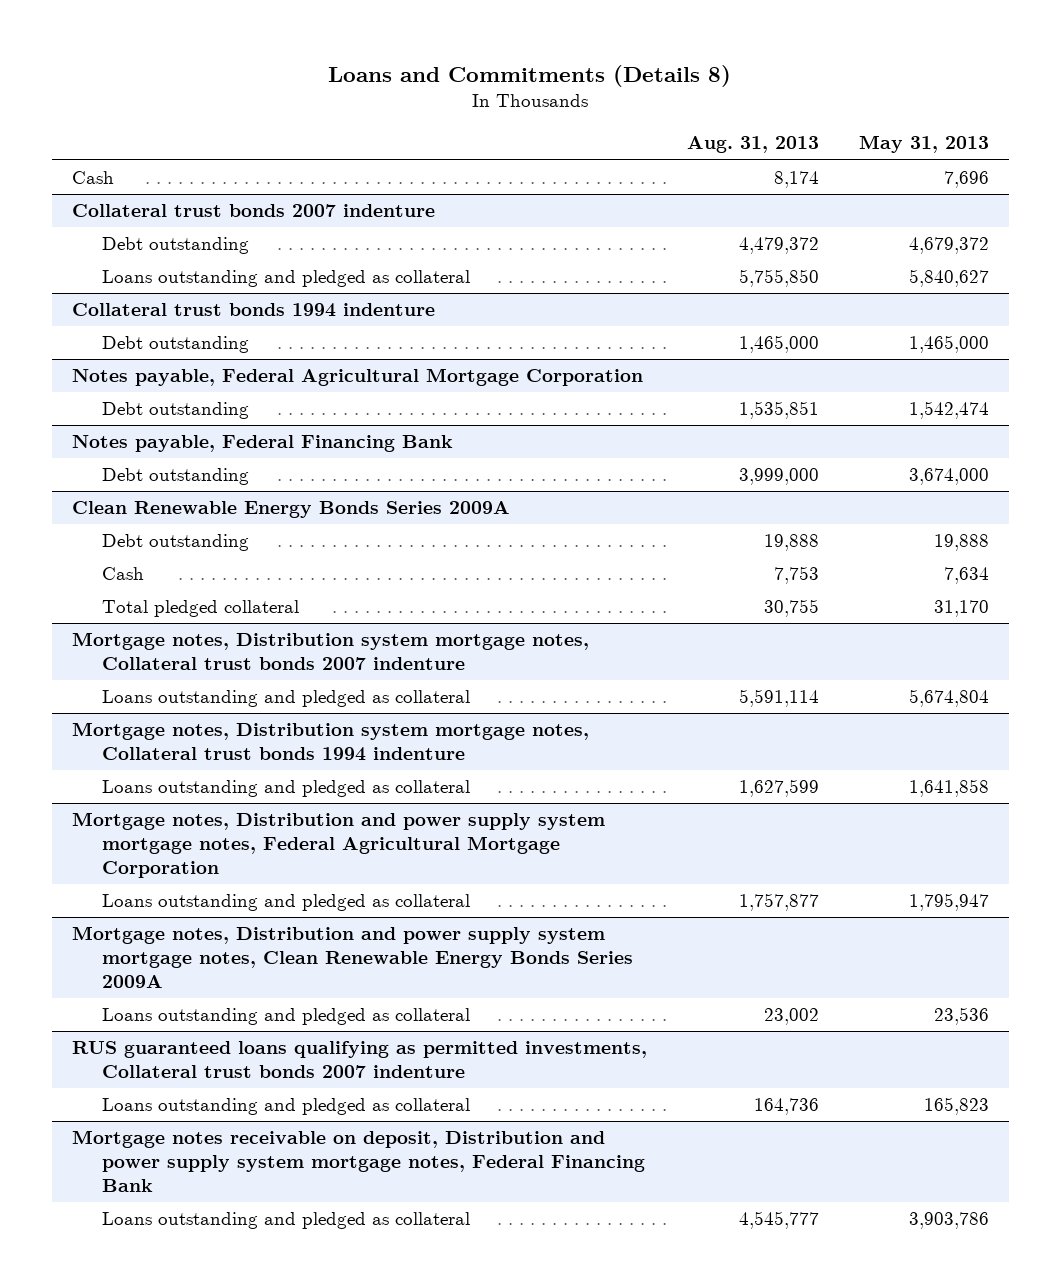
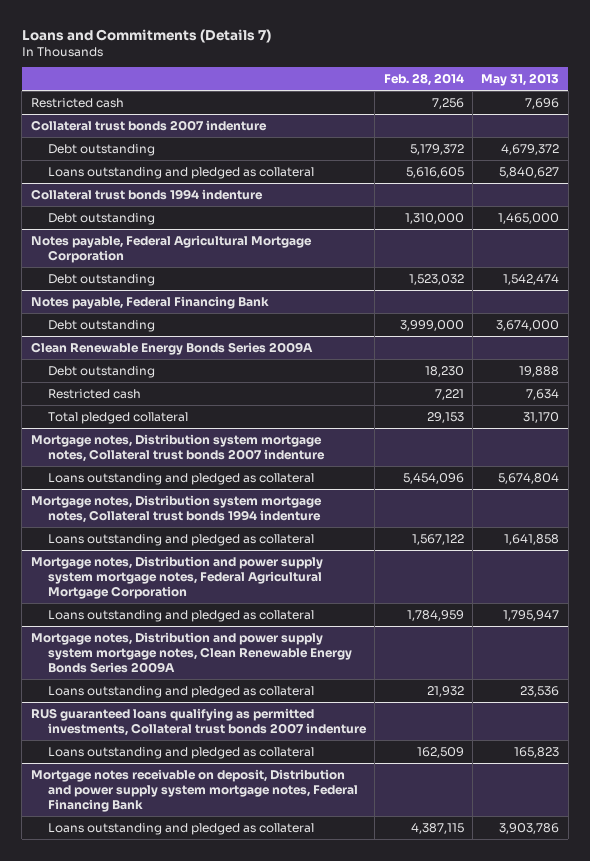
[328,64,732,87] Loans and Commitments (Details 8) -> [21,28,271,43] Loans and Commitments (Details 7)
[686,136,819,154] Aug. 31, 2013 -> none
none -> [383,73,464,87] Feb. 28, 2014
[72,171,115,185] Cash -> [30,97,124,108] Restricted cash
[102,567,145,581] Cash -> [47,388,141,399] Restricted cash

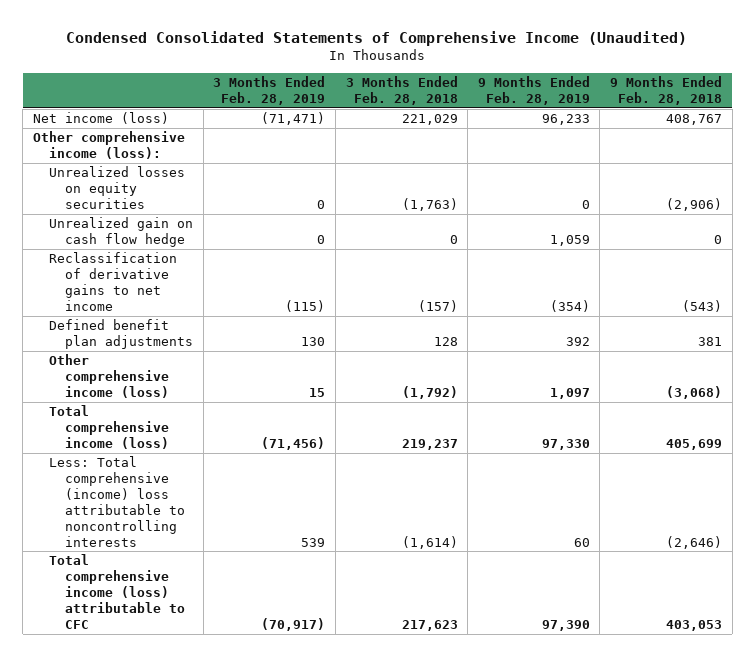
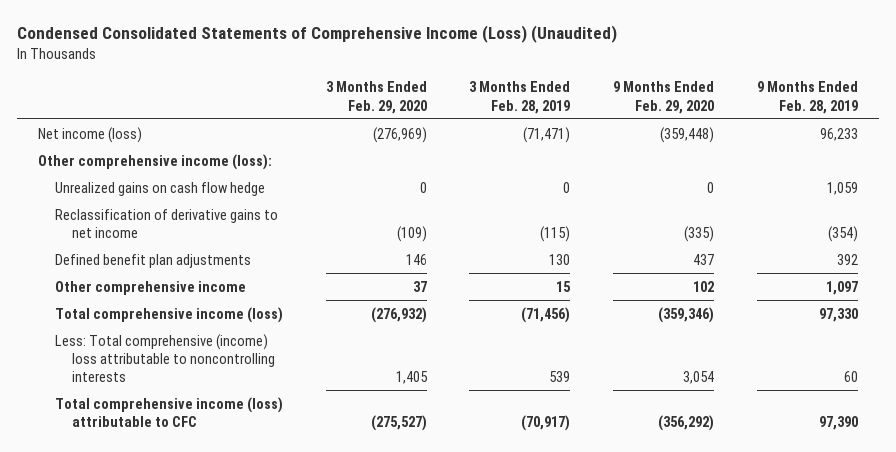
[66,30,688,46] Condensed Consolidated Statements of Comprehensive Income (Unaudited) -> [16,25,617,44] Condensed Consolidated Statements of Comprehensive Income (Loss) (Unaudited)
[345,75,458,105] 3 Months Ended Feb. 28, 2018 -> none
[609,75,722,105] 9 Months Ended Feb. 28, 2018 -> none
none -> [325,81,427,114] 3 Months Ended Feb. 29, 2020
none -> [613,81,715,114] 9 Months Ended Feb. 29, 2020
[49,166,186,209] Unrealized losses on equity securities -> none
[49,217,194,248] Unrealized gain on cash flow hedge -> [54,181,265,196] Unrealized gains on cash flow hedge
[49,354,170,398] Other comprehensive income (loss) -> [54,280,246,295] Other comprehensive income

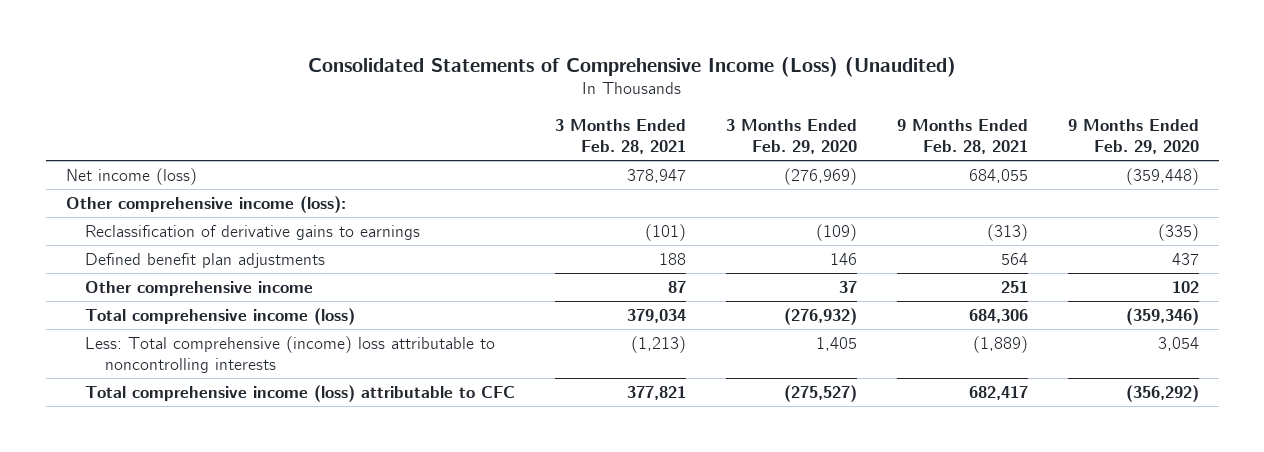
[16,25,617,44] Condensed Consolidated Statements of Comprehensive Income (Loss) (Unaudited) -> [308,56,957,77] Consolidated Statements of Comprehensive Income (Loss) (Unaudited)
[469,81,571,114] 3 Months Ended Feb. 28, 2019 -> none
[756,81,858,114] 9 Months Ended Feb. 28, 2019 -> none
none -> [555,119,687,154] 3 Months Ended Feb. 28, 2021
none -> [896,119,1028,154] 9 Months Ended Feb. 28, 2021
[54,181,265,196] Unrealized gains on cash flow hedge -> none
[54,208,278,238] Reclassification of derivative gains to net income -> [85,224,421,240] Reclassification of derivative gains to earnings

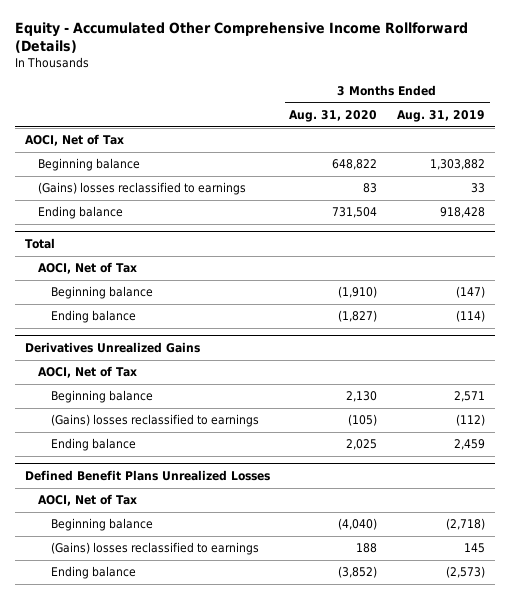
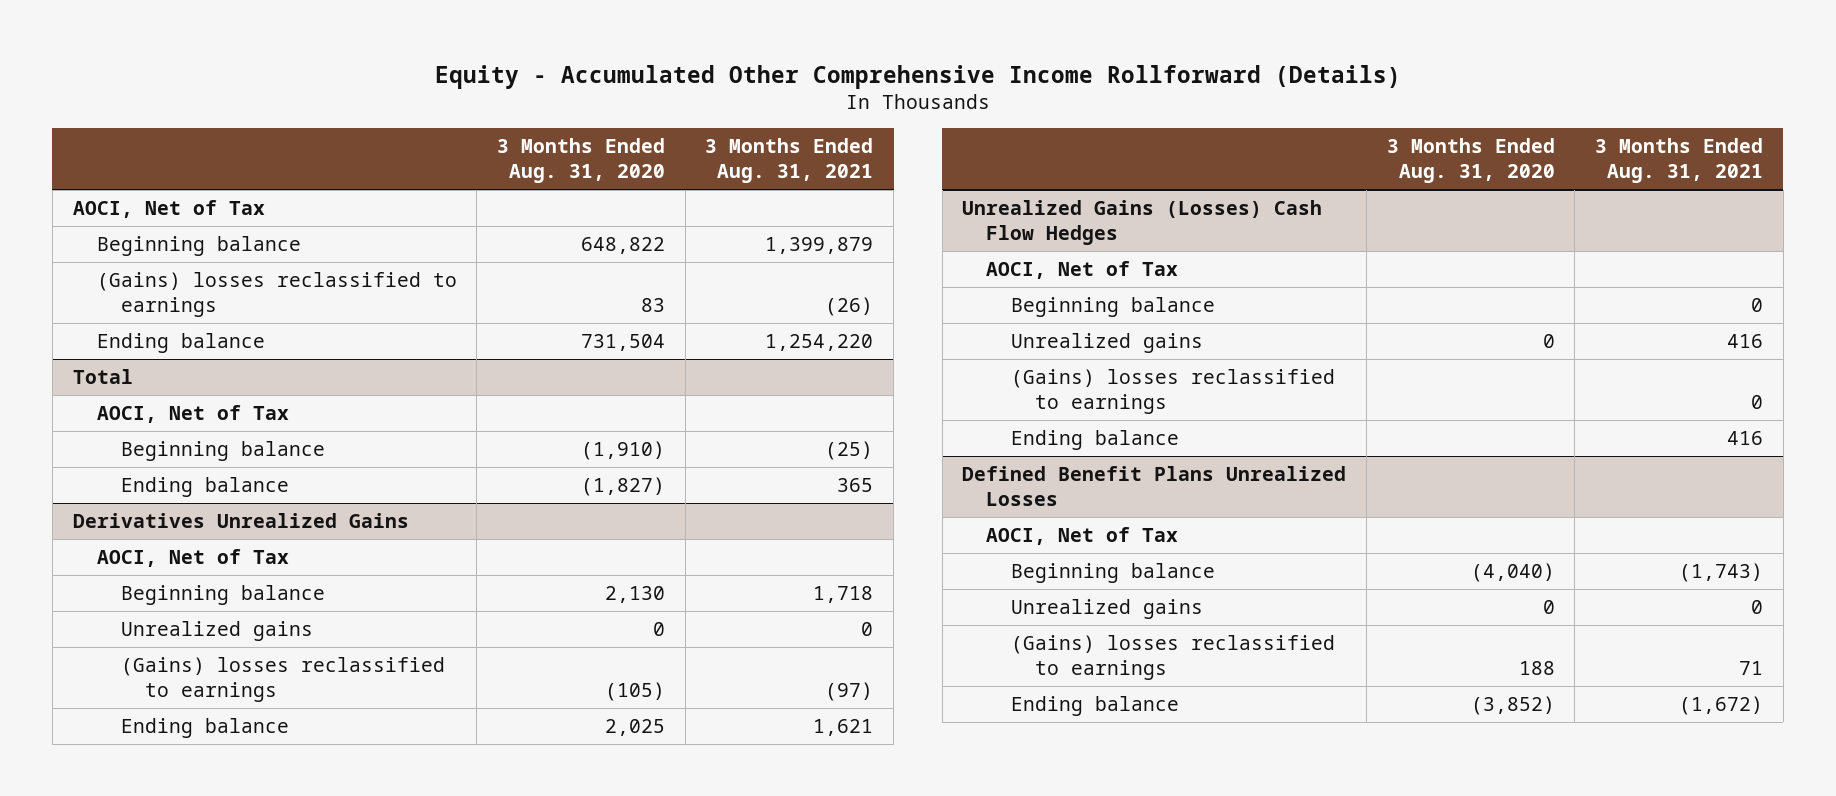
[397,110,486,123] Aug. 31, 2019 -> none
none -> [705,138,874,183] 3 Months Ended Aug. 31, 2021
none -> [121,621,314,642] Unrealized gains
none -> [962,200,1323,245] Unrealized Gains (Losses) Cash Flow Hedges
none -> [986,261,1179,280] AOCI, Net of Tax
none -> [1010,297,1215,318] Beginning balance
none -> [1010,333,1203,354] Unrealized gains
none -> [1010,369,1335,414] (Gains) losses reclassified to earnings
none -> [1010,430,1179,451] Ending balance
none -> [1010,599,1203,620] Unrealized gains

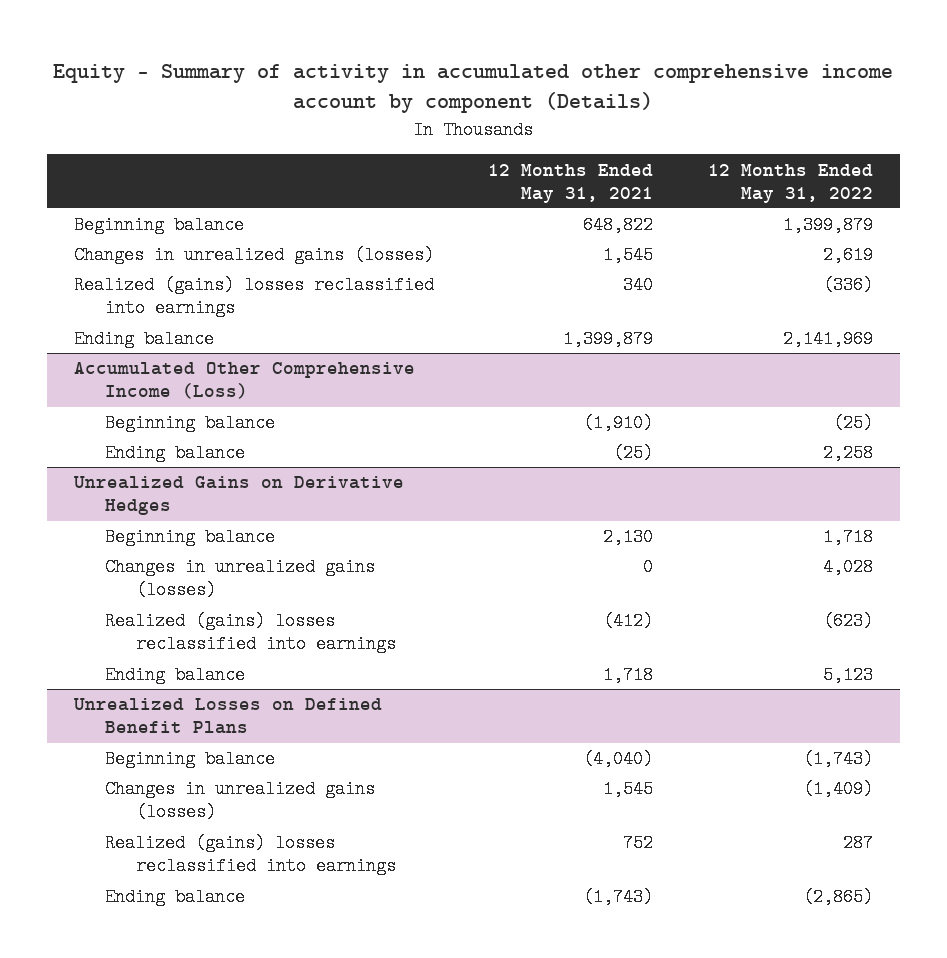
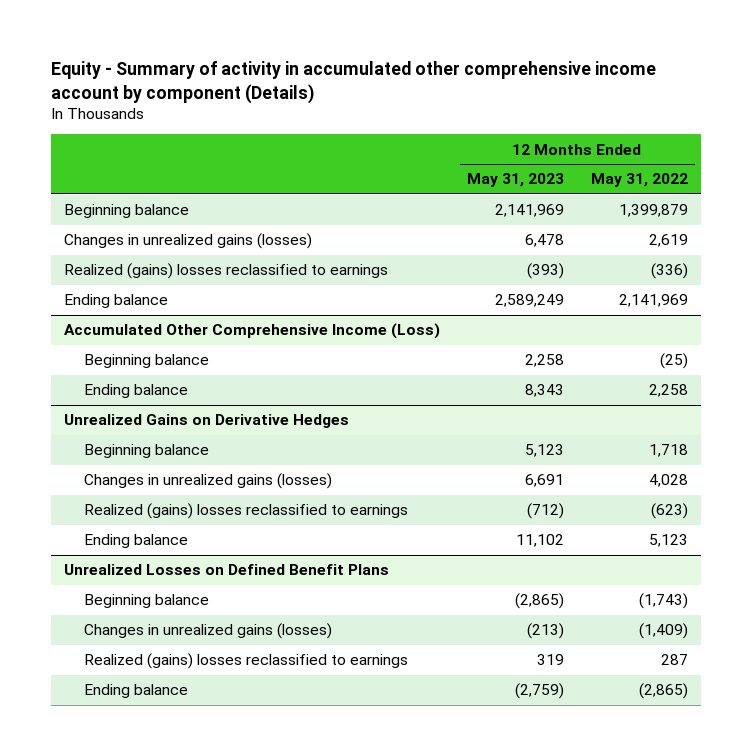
[488,163,654,203] 12 Months Ended May 31, 2021 -> none
none -> [467,173,565,188] May 31, 2023
[74,276,435,318] Realized (gains) losses reclassified into earnings -> [64,263,389,280] Realized (gains) losses reclassified to earnings
[104,612,396,654] Realized (gains) losses reclassified into earnings -> [83,503,408,520] Realized (gains) losses reclassified to earnings
[104,834,396,876] Realized (gains) losses reclassified into earnings -> [83,653,408,670] Realized (gains) losses reclassified to earnings

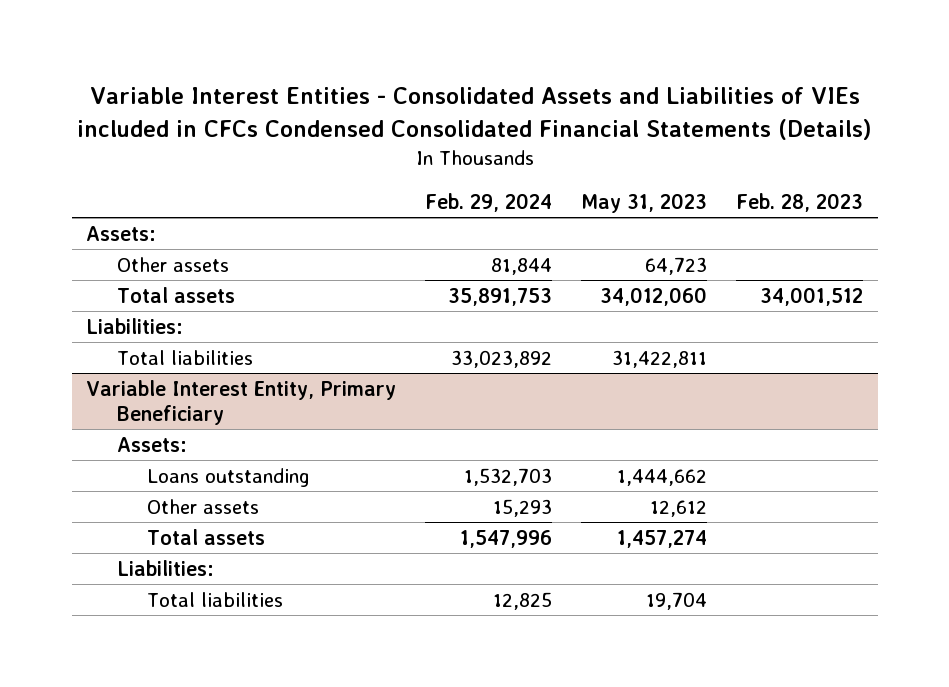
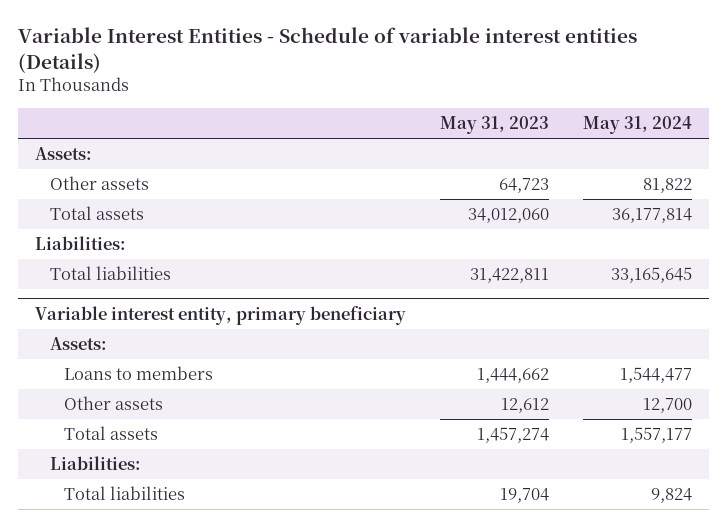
[76,87,872,141] Variable Interest Entities - Consolidated Assets and Liabilities of VIEs included in CFCs Condensed Consolidated Financial Statements (Details) -> [17,27,637,74] Variable Interest Entities - Schedule of variable interest entities (Details)
[425,192,553,212] Feb. 29, 2024 -> none
[736,192,864,212] Feb. 28, 2023 -> none
none -> [583,116,693,135] May 31, 2024
[86,379,397,425] Variable Interest Entity, Primary Beneficiary -> [34,305,406,325] Variable interest entity, primary beneficiary
[147,467,311,487] Loans outstanding -> [64,366,214,381] Loans to members

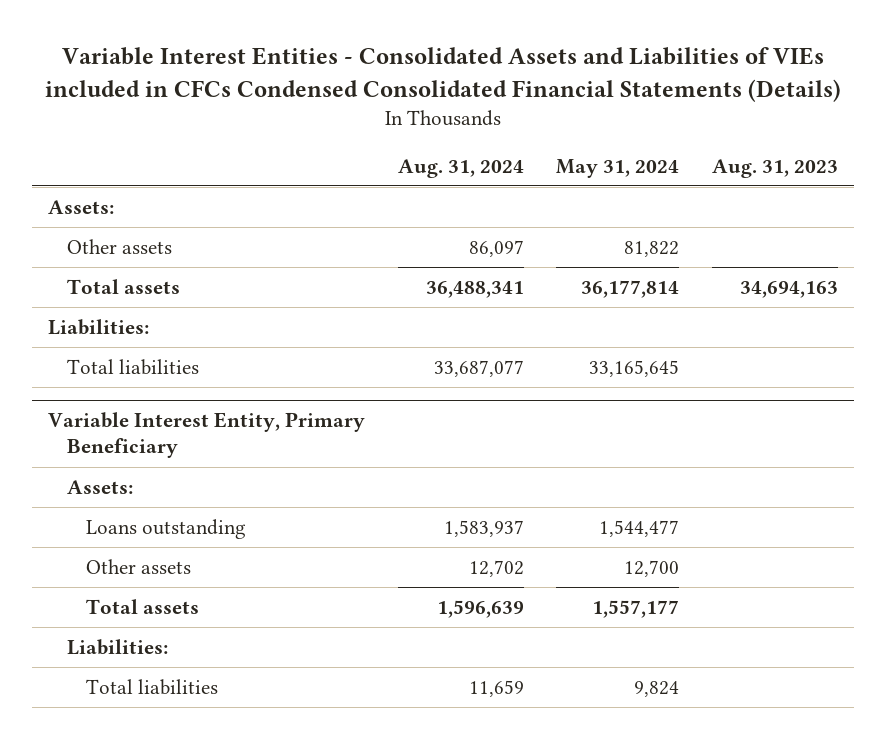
[17,27,637,74] Variable Interest Entities - Schedule of variable interest entities (Details) -> [44,47,841,102] Variable Interest Entities - Consolidated Assets and Liabilities of VIEs included in CFCs Condensed Consolidated Financial Statements (Details)
[440,116,550,135] May 31, 2023 -> none
none -> [397,158,524,178] Aug. 31, 2024
none -> [711,158,838,178] Aug. 31, 2023
[34,305,406,325] Variable interest entity, primary beneficiary -> [48,412,366,459] Variable Interest Entity, Primary Beneficiary
[64,366,214,381] Loans to members -> [86,518,247,539] Loans outstanding

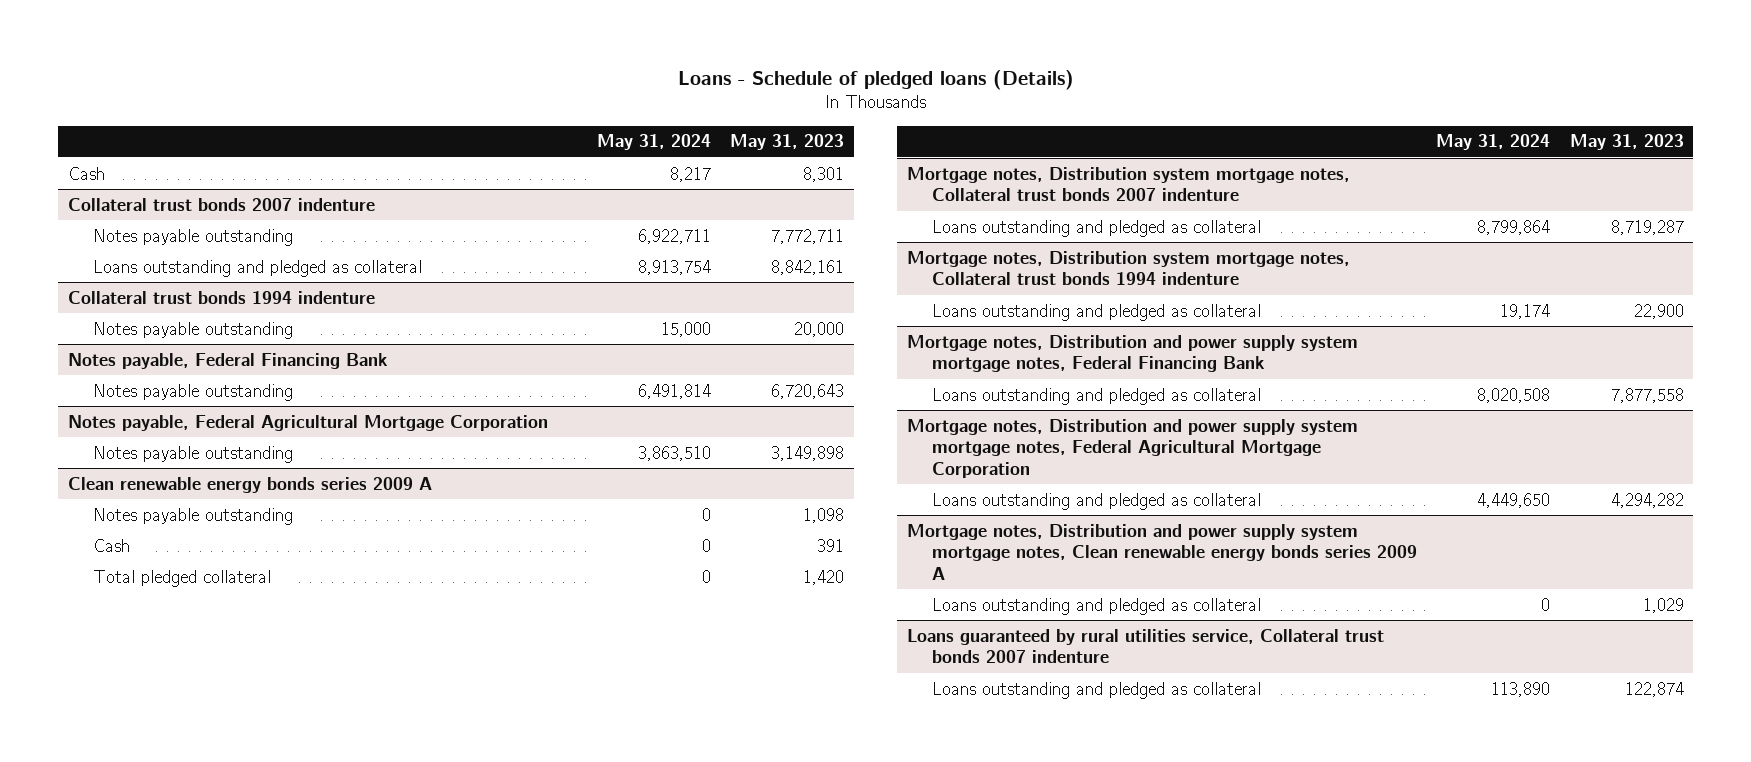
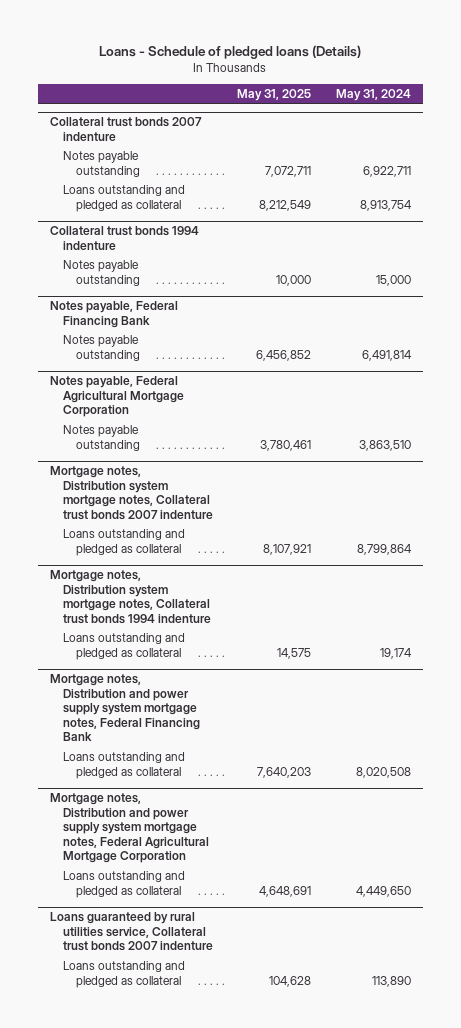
[730,134,845,151] May 31, 2023 -> none
none -> [237,89,312,102] May 31, 2025
[67,166,105,180] Cash -> none
[67,476,432,493] Clean renewable energy bonds series 2009 A -> none
[92,507,293,525] Notes payable outstanding -> none
[92,538,130,552] Cash -> none
[92,569,271,587] Total pledged collateral -> none
[906,523,1418,580] Mortgage notes, Distribution and power supply system mortgage notes, Clean renewable energy bonds series 2009 A -> none
[932,597,1262,615] Loans outstanding and pledged as collateral -> none

